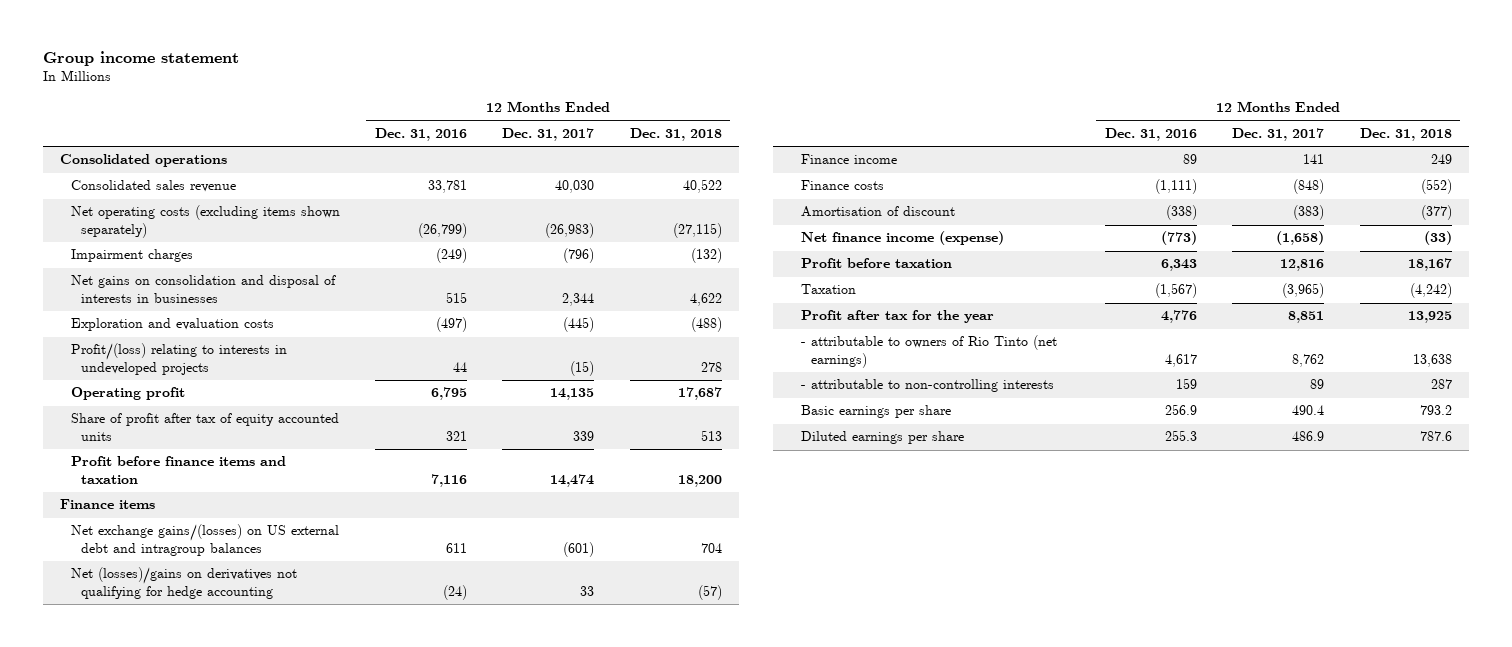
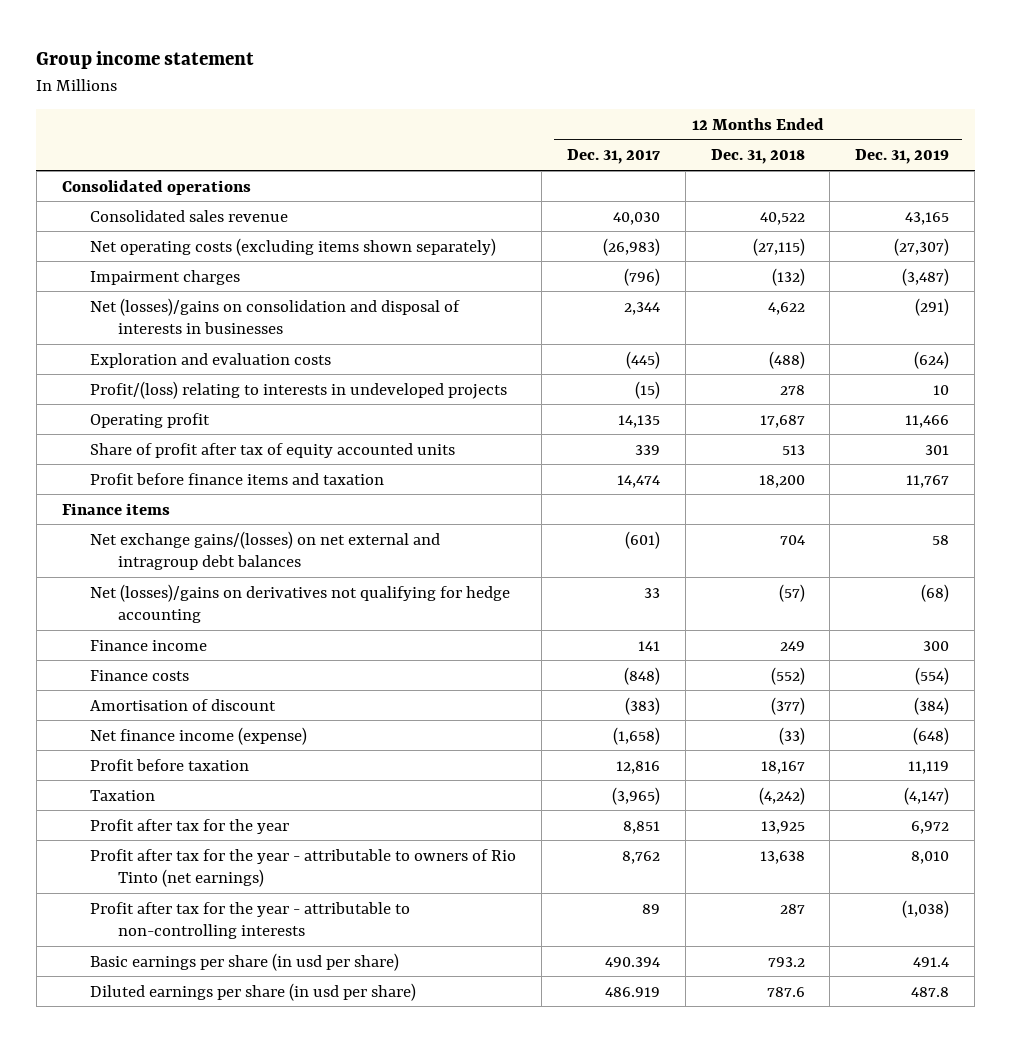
[375,127,468,141] Dec. 31, 2016 -> none
none -> [855,149,950,165] Dec. 31, 2019
[70,275,336,303] Net gains on consolidation and disposal of interests in businesses -> [89,297,460,335] Net (losses)/gains on consolidation and disposal of interests in businesses
[70,524,339,556] Net exchange gains/(losses) on US external debt and intragroup balances -> [89,530,440,571] Net exchange gains/(losses) on net external and intragroup debt balances
[800,335,1057,368] - attributable to owners of Rio Tinto (net earnings) -> [89,848,516,888] Profit after tax for the year - attributable to owners of Rio Tinto (net earnings)
[800,379,1054,393] - attributable to non-controlling interests -> [89,901,410,940] Profit after tax for the year - attributable to non-controlling interests
[800,405,951,419] Basic earnings per share -> [89,952,399,971] Basic earnings per share (in usd per share)
[1292,405,1325,416] 490.4 -> [604,956,660,967] 490.394
[800,431,964,445] Diluted earnings per share -> [89,982,416,1001] Diluted earnings per share (in usd per share)
[1292,431,1325,442] 486.9 -> [604,986,660,997] 486.919

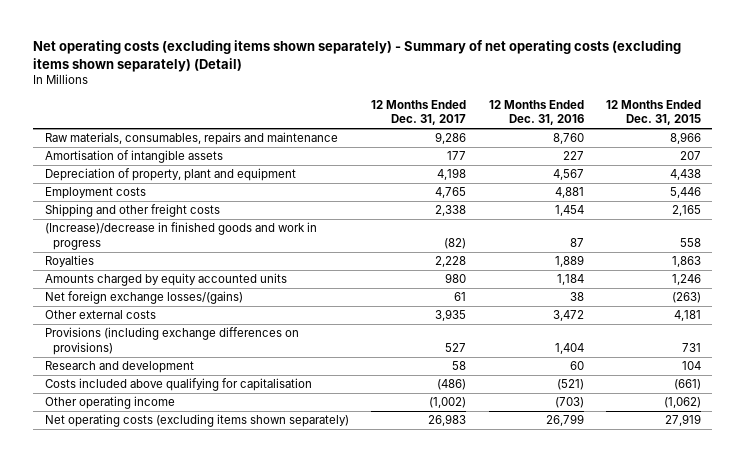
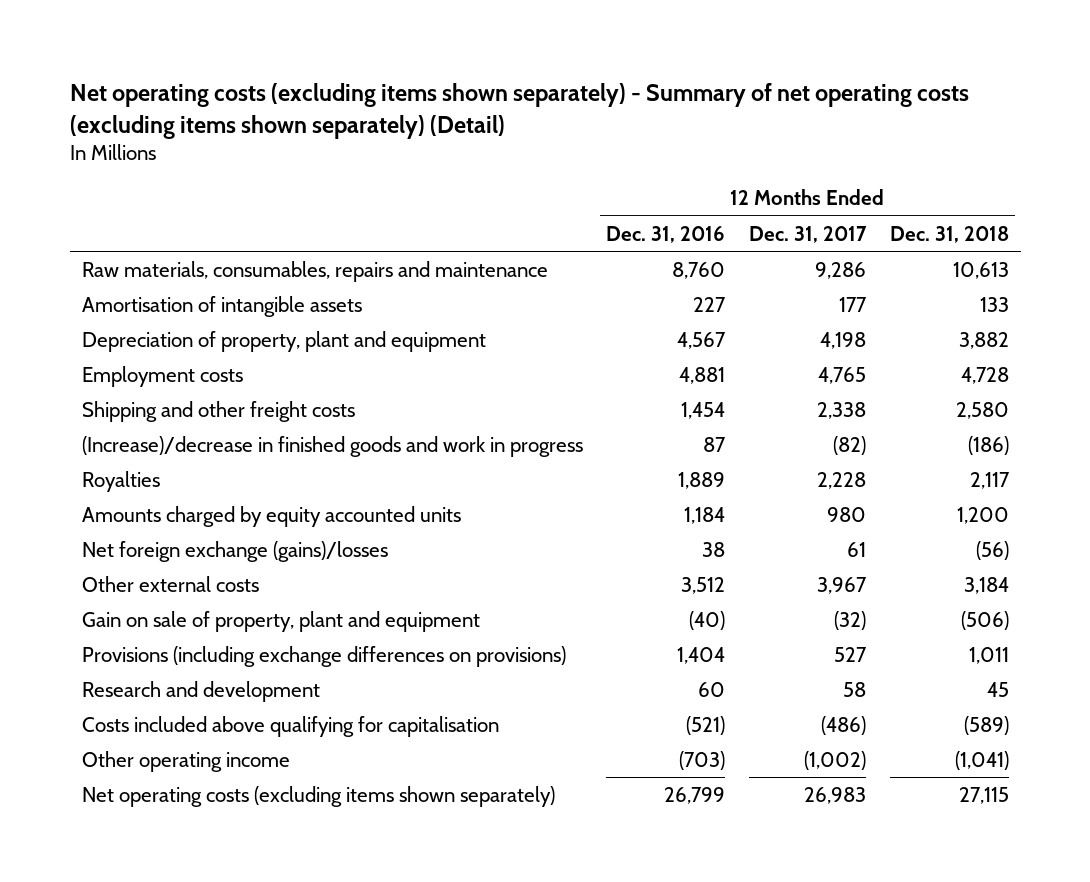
[606,99,702,126] 12 Months Ended Dec. 31, 2015 -> none
none -> [889,225,1009,243] Dec. 31, 2018
[44,291,243,305] Net foreign exchange losses/(gains) -> [81,540,388,562] Net foreign exchange (gains)/losses
[435,309,467,322] 3,935 -> [816,576,867,594] 3,967
[552,310,584,322] 3,472 -> [681,576,726,594] 3,512
none -> [81,610,480,632] Gain on sale of property, plant and equipment

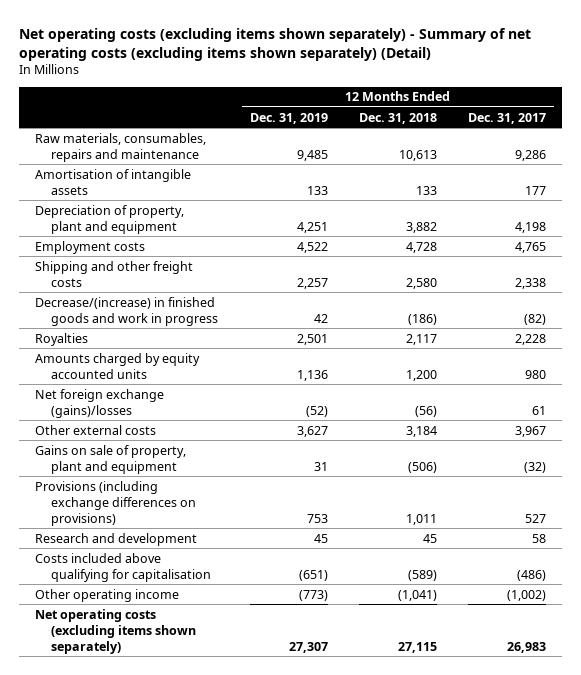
[606,225,726,243] Dec. 31, 2016 -> none
none -> [249,112,328,124] Dec. 31, 2019
[81,435,583,457] (Increase)/decrease in finished goods and work in progress -> [35,296,219,326] Decrease/(increase) in finished goods and work in progress
[81,610,480,632] Gain on sale of property, plant and equipment -> [35,444,187,474] Gains on sale of property, plant and equipment

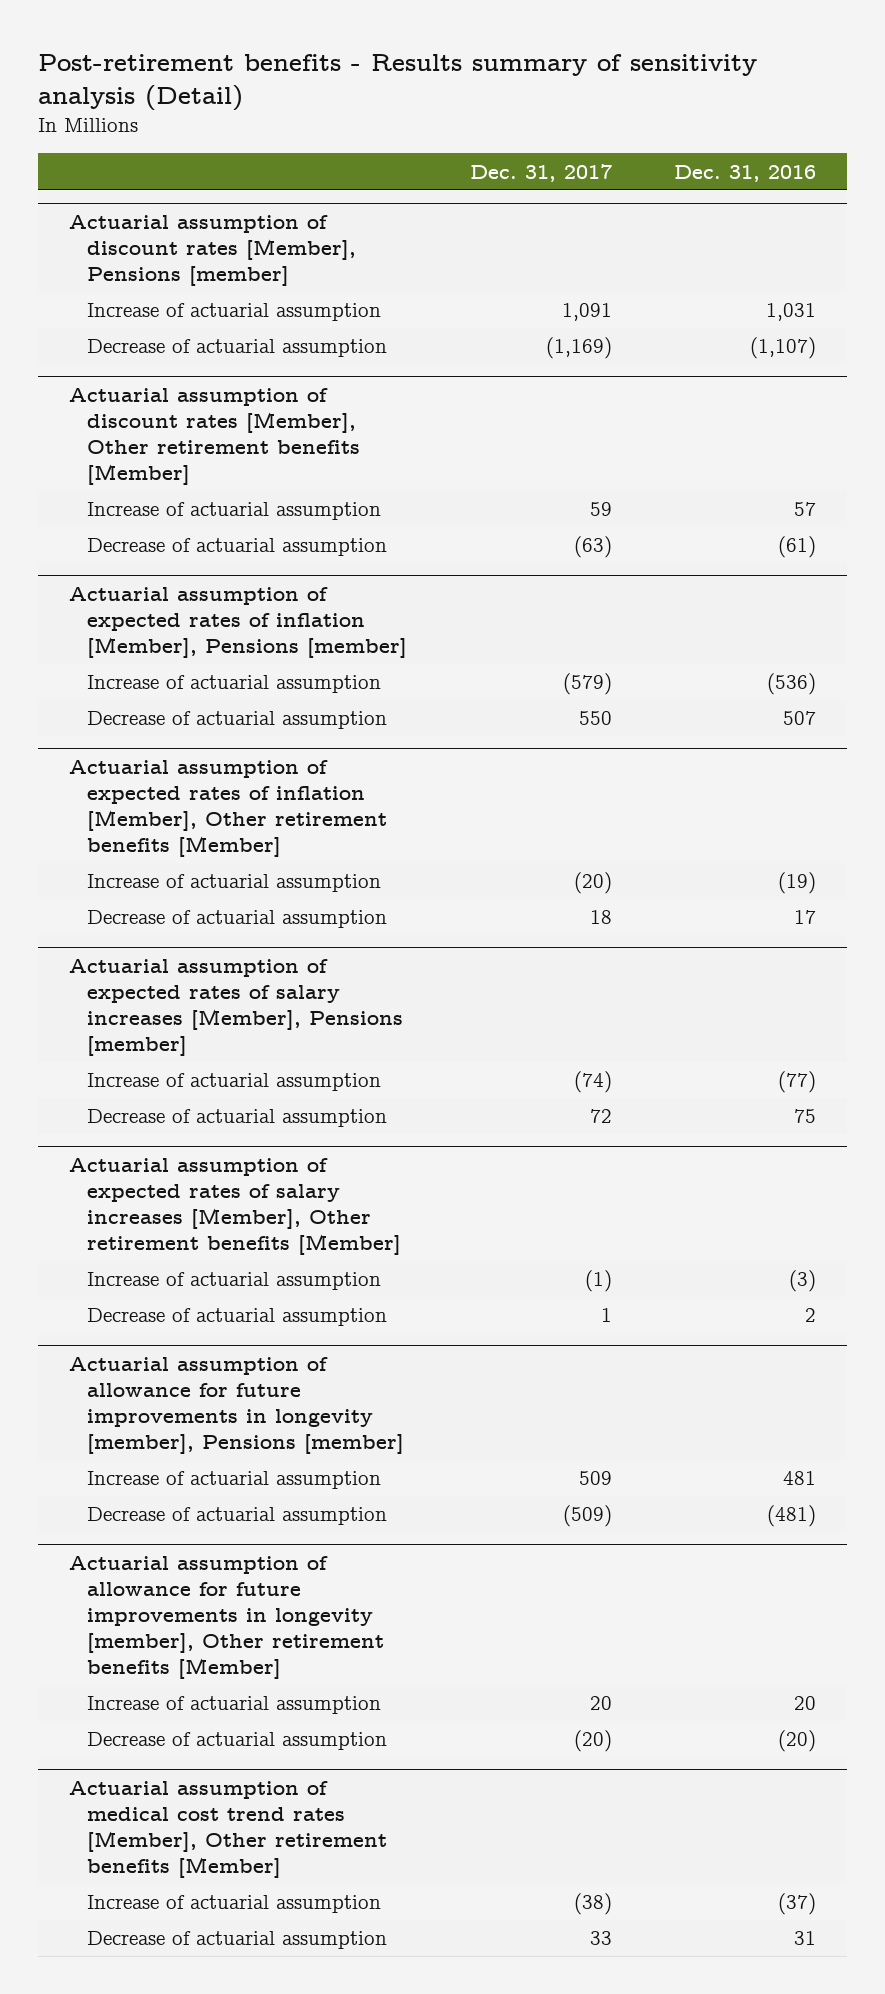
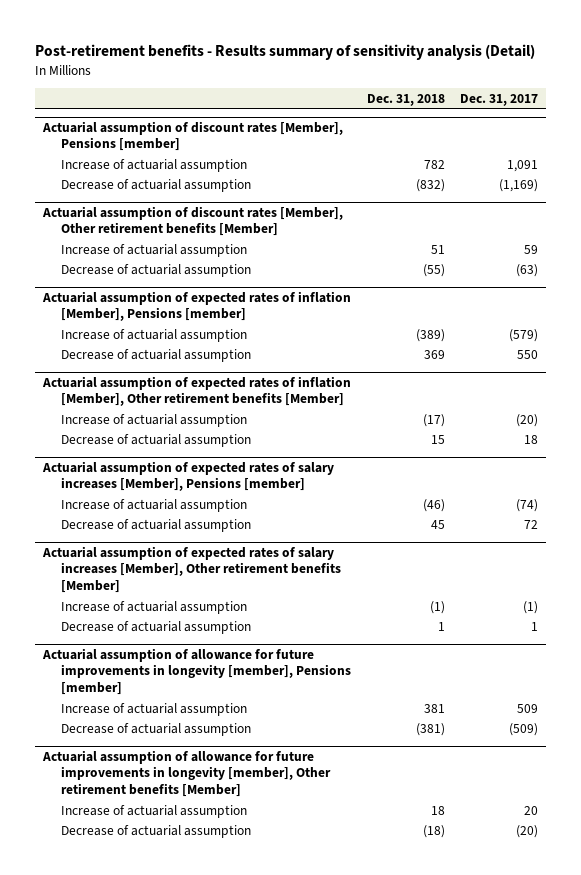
[674,164,817,182] Dec. 31, 2016 -> none
none -> [366,93,445,106] Dec. 31, 2018
[68,1781,388,1879] Actuarial assumption of medical cost trend rates [Member], Other retirement benefits [Member] -> none
[87,1895,382,1914] Increase of actuarial assumption -> none
[87,1931,388,1950] Decrease of actuarial assumption -> none

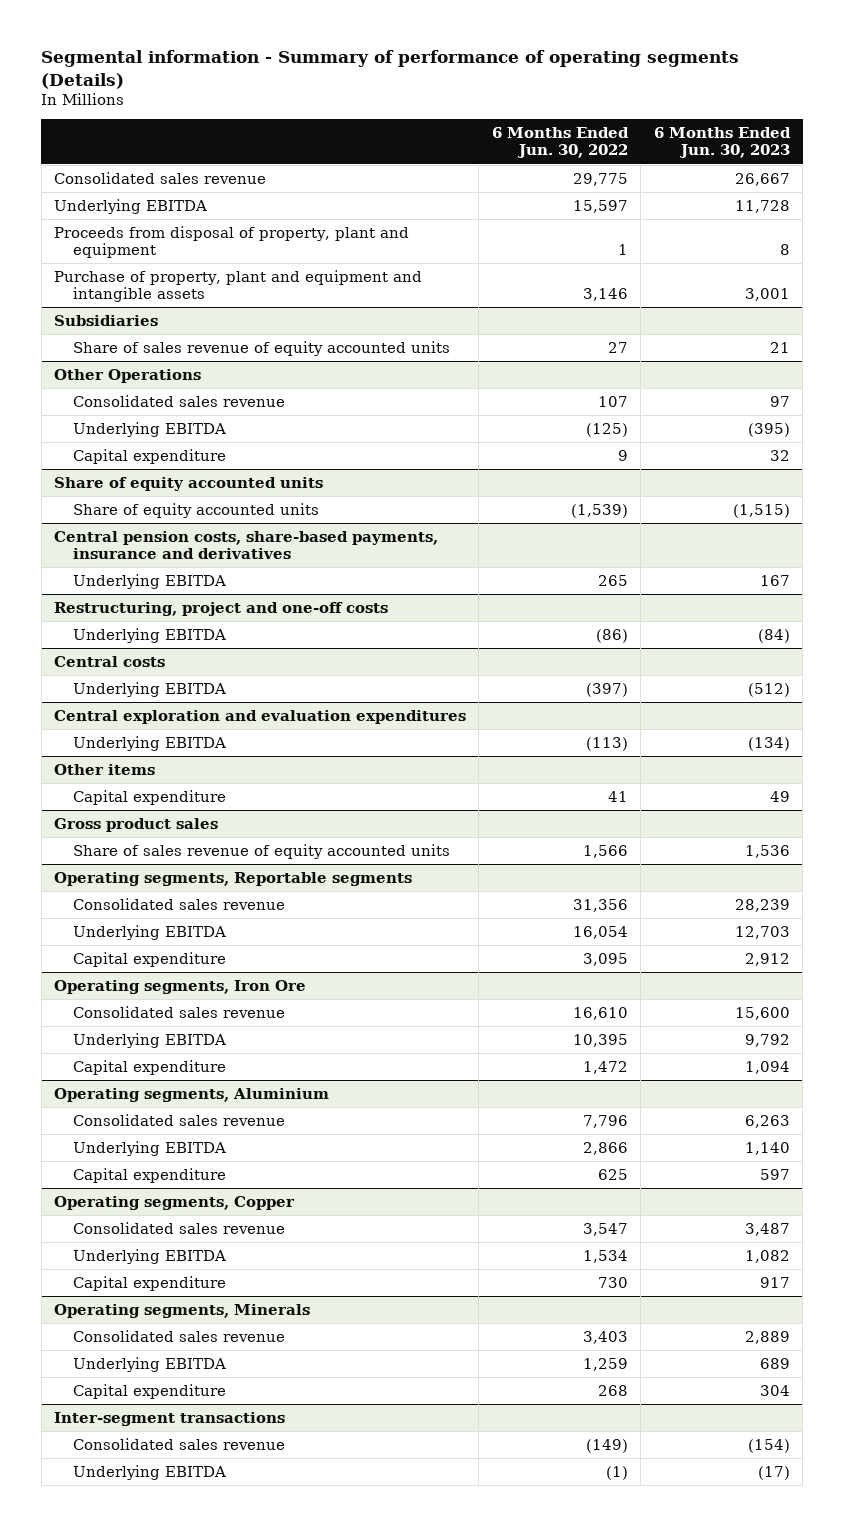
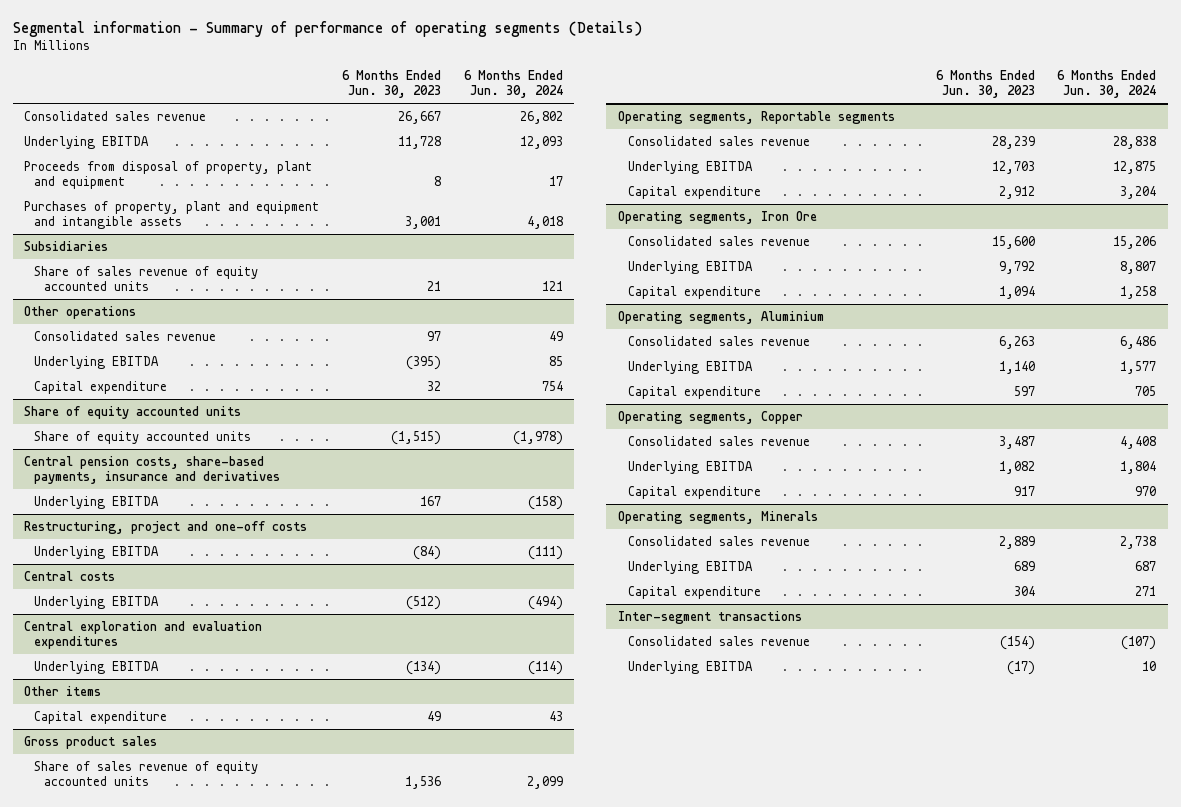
[491,127,629,159] 6 Months Ended Jun. 30, 2022 -> none
none -> [464,69,564,99] 6 Months Ended Jun. 30, 2024
[54,269,423,302] Purchase of property, plant and equipment and intangible assets -> [24,200,320,230] Purchases of property, plant and equipment and intangible assets
[54,368,202,383] Other Operations -> [24,305,137,319] Other operations

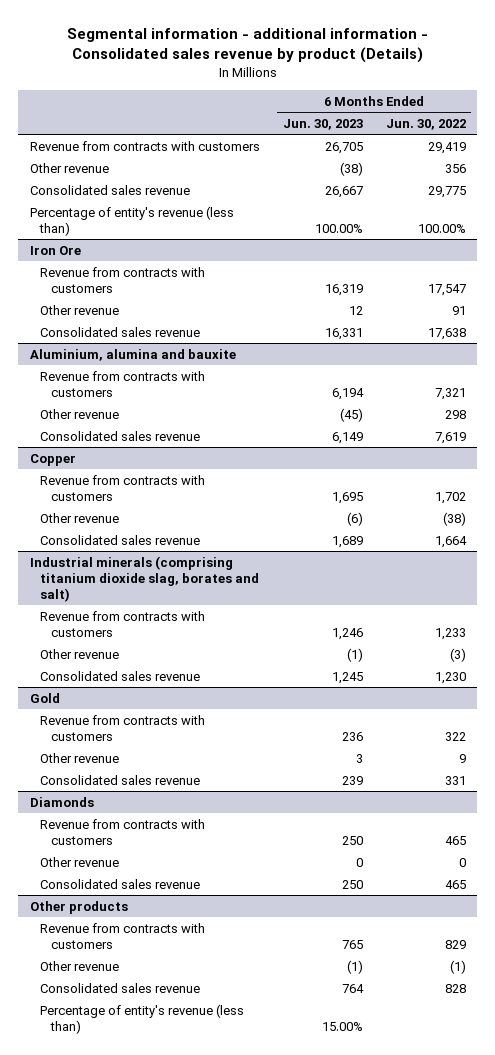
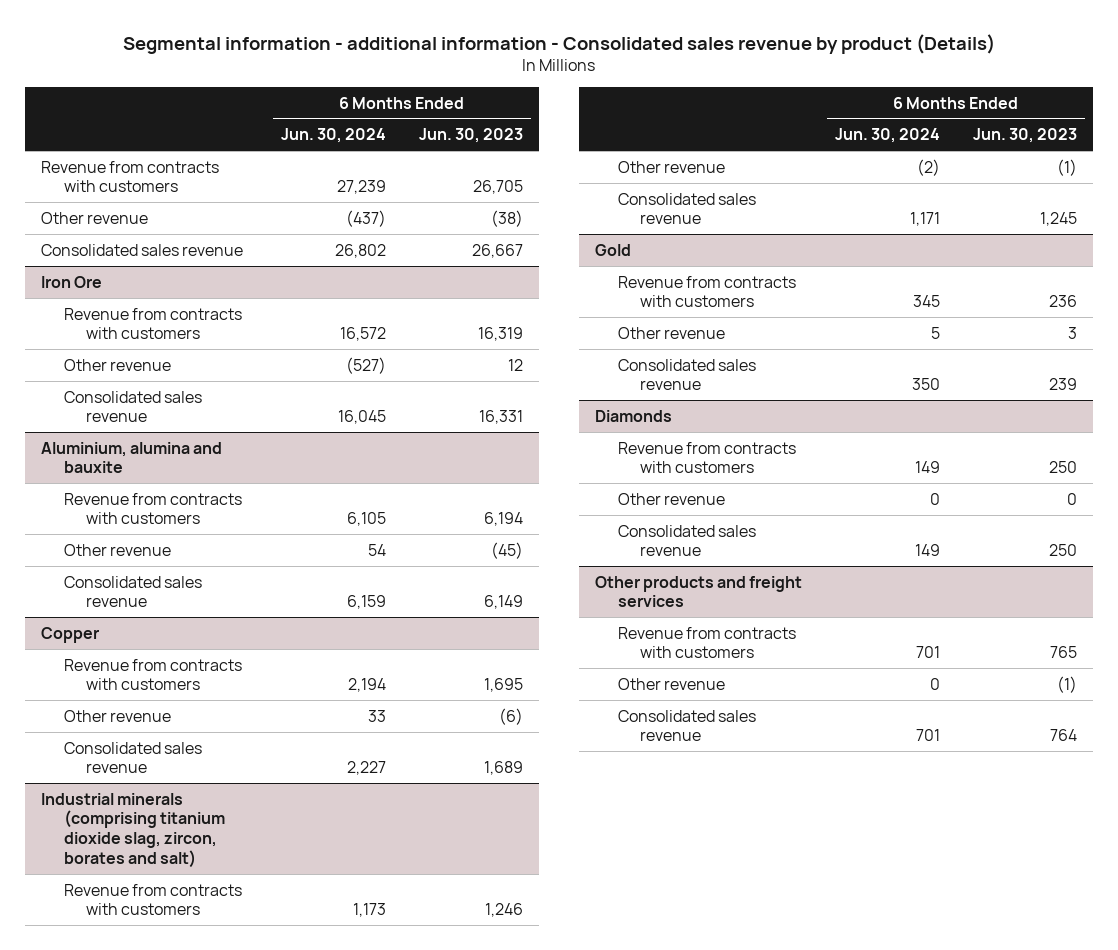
[385,118,466,130] Jun. 30, 2022 -> none
none -> [280,128,386,144] Jun. 30, 2024
[29,205,234,236] Percentage of entity's revenue (less than) -> none
[29,555,260,602] Industrial minerals (comprising titanium dioxide slag, borates and salt) -> [41,792,225,868] Industrial minerals (comprising titanium dioxide slag, zircon, borates and salt)
[29,900,128,914] Other products -> none
none -> [595,575,803,608] Other products and freight services
[40,1003,245,1034] Percentage of entity's revenue (less than) -> none

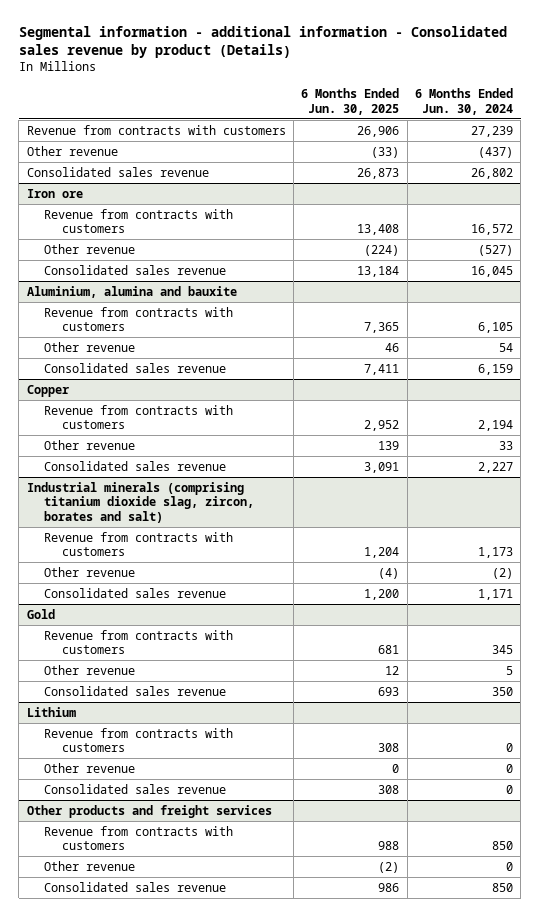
[418,128,523,144] Jun. 30, 2023 -> none
none -> [301,87,400,115] 6 Months Ended Jun. 30, 2025
[41,275,103,288] Iron Ore -> [26,188,83,198] Iron ore
[595,409,673,422] Diamonds -> none
none -> [26,706,76,717] Lithium
[915,461,941,474] 149 -> [506,743,514,753] 0
[915,544,941,557] 149 -> [506,784,514,794] 0
[916,646,941,659] 701 -> [492,841,514,851] 850
[916,729,941,742] 701 -> [492,882,514,892] 850

